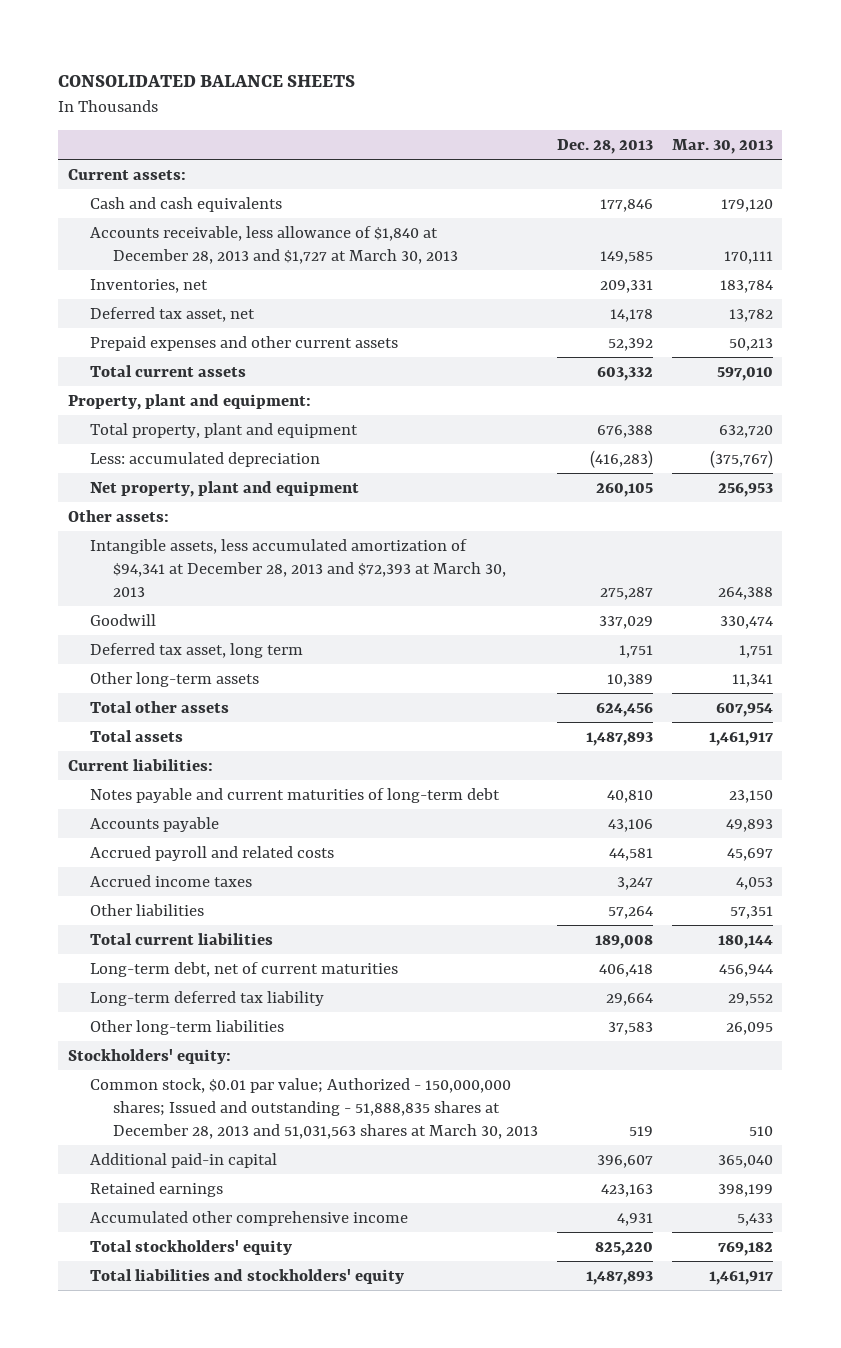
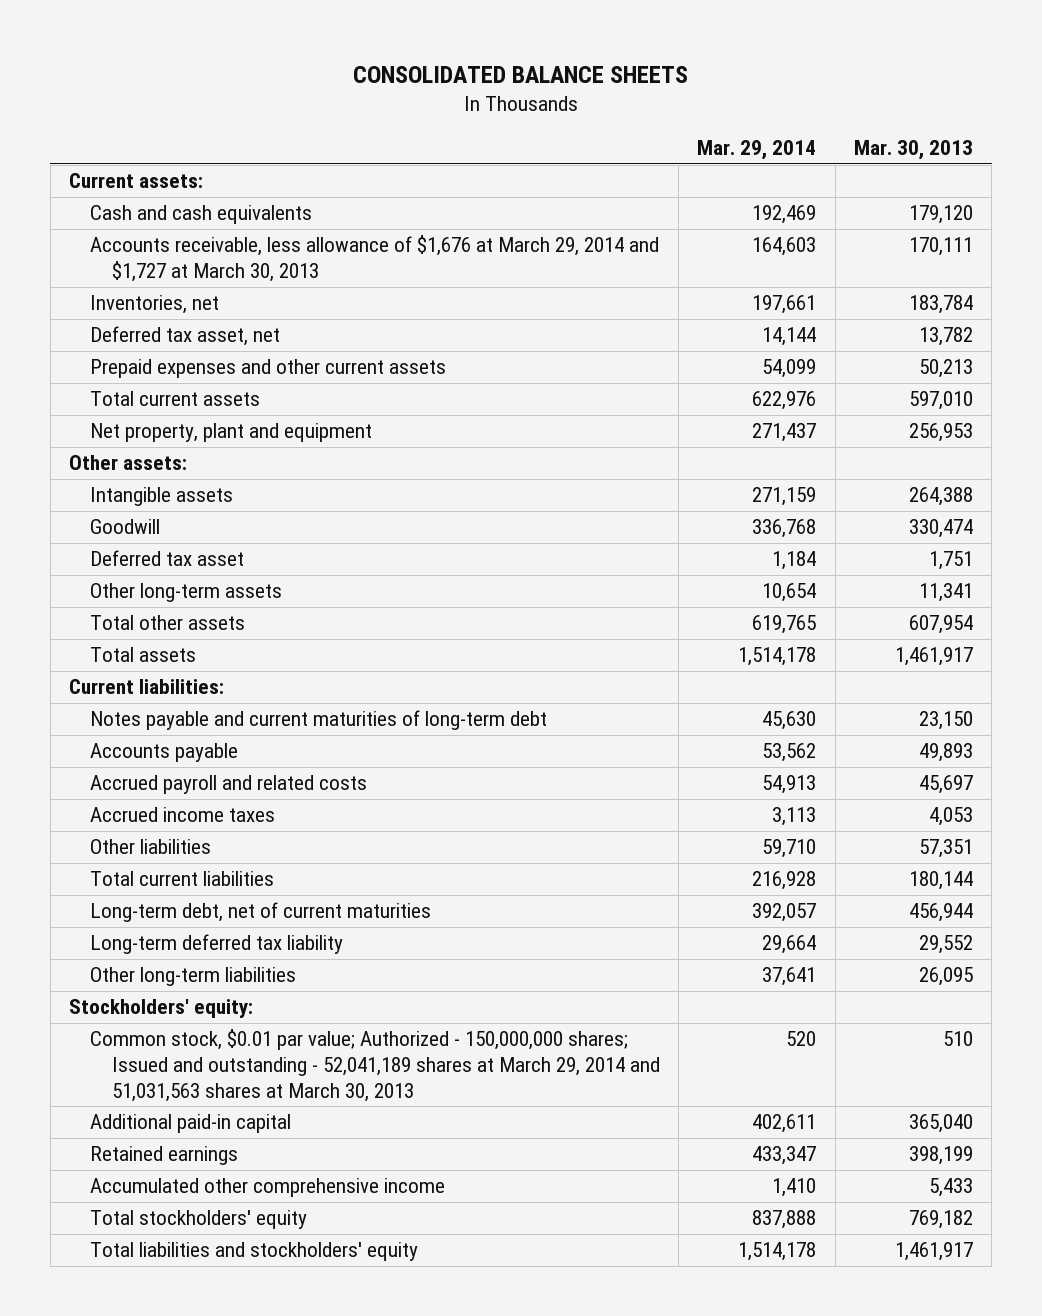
[556,139,653,155] Dec. 28, 2013 -> none
none -> [697,140,817,161] Mar. 29, 2014
[90,225,458,264] Accounts receivable, less allowance of $1,840 at December 28, 2013 and $1,727 at March 30, 2013 -> [90,235,660,283] Accounts receivable, less allowance of $1,676 at March 29, 2014 and $1,727 at March 30, 2013
[67,393,311,410] Property, plant and equipment: -> none
[90,422,359,438] Total property, plant and equipment -> none
[90,451,321,467] Less: accumulated depreciation -> none
[90,538,506,597] Intangible assets, less accumulated amortization of $94,341 at December 28, 2013 and $72,393 at March 30, 2013 -> [90,487,234,507] Intangible assets
[90,642,304,658] Deferred tax asset, long term -> [90,550,245,567] Deferred tax asset
[90,1077,538,1139] Common stock, $0.01 par value; Authorized - 150,000,000 shares; Issued and outstanding - 51,888,835 shares at December 28, 2013 and 51,031,563 shares at March 30, 2013 -> [90,1029,660,1103] Common stock, $0.01 par value; Authorized - 150,000,000 shares; Issued and outstanding - 52,041,189 shares at March 29, 2014 and 51,031,563 shares at March 30, 2013

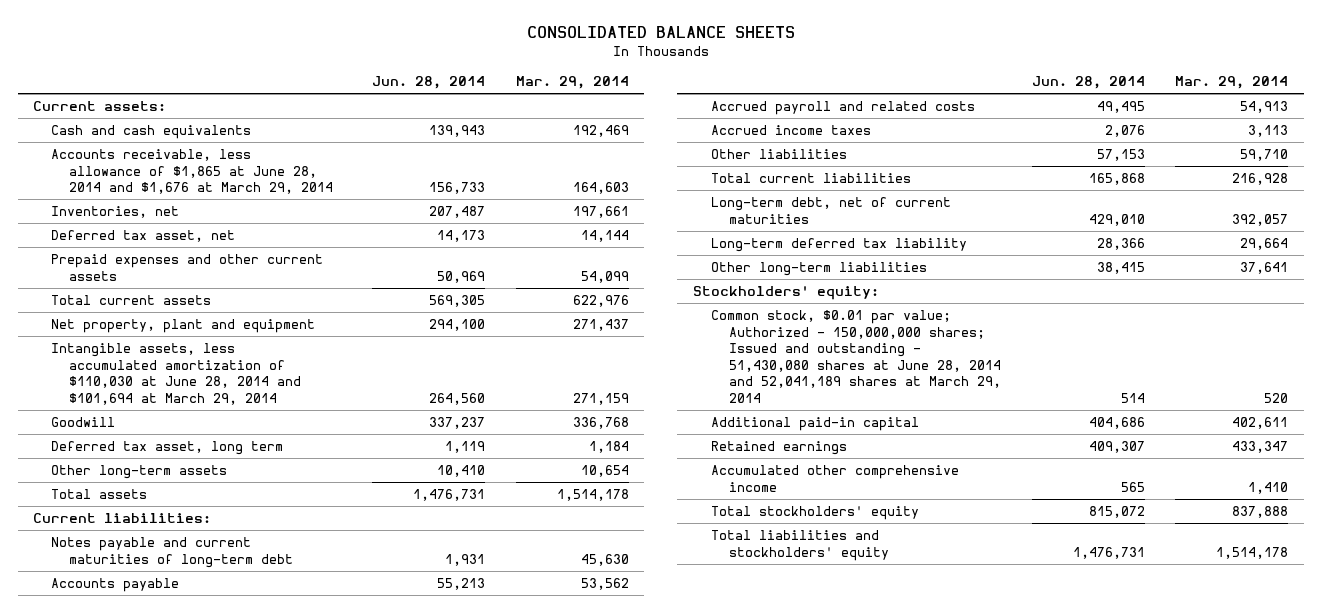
[853,140,973,161] Mar. 30, 2013 -> none
none -> [372,76,486,90] Jun. 28, 2014
[90,235,660,283] Accounts receivable, less allowance of $1,676 at March 29, 2014 and $1,727 at March 30, 2013 -> [51,149,334,195] Accounts receivable, less allowance of $1,865 at June 28, 2014 and $1,676 at March 29, 2014
[68,455,187,471] Other assets: -> none
[90,487,234,507] Intangible assets -> [51,343,302,405] Intangible assets, less accumulated amortization of $110,030 at June 28, 2014 and $101,694 at March 29, 2014
[90,550,245,567] Deferred tax asset -> [51,441,284,456] Deferred tax asset, long term
[90,615,246,631] Total other assets -> none
[90,1029,660,1103] Common stock, $0.01 par value; Authorized - 150,000,000 shares; Issued and outstanding - 52,041,189 shares at March 29, 2014 and 51,031,563 shares at March 30, 2013 -> [710,310,1001,403] Common stock, $0.01 par value; Authorized - 150,000,000 shares; Issued and outstanding - 51,430,080 shares at June 28, 2014 and 52,041,189 shares at March 29, 2014

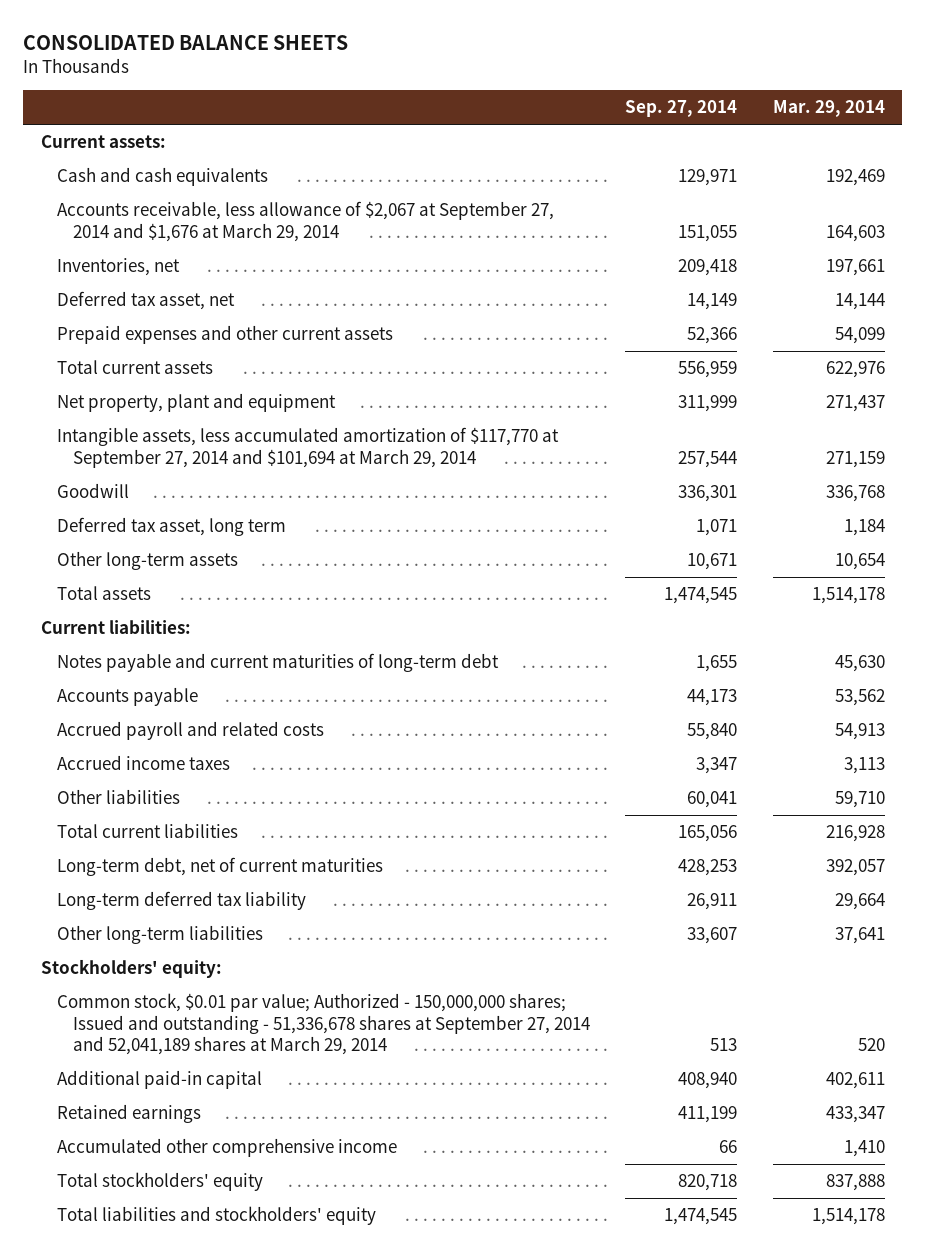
[372,76,486,90] Jun. 28, 2014 -> none
none -> [625,100,738,118] Sep. 27, 2014
[51,149,334,195] Accounts receivable, less allowance of $1,865 at June 28, 2014 and $1,676 at March 29, 2014 -> [56,201,554,242] Accounts receivable, less allowance of $2,067 at September 27, 2014 and $1,676 at March 29, 2014
[51,343,302,405] Intangible assets, less accumulated amortization of $110,030 at June 28, 2014 and $101,694 at March 29, 2014 -> [56,427,559,468] Intangible assets, less accumulated amortization of $117,770 at September 27, 2014 and $101,694 at March 29, 2014
[710,310,1001,403] Common stock, $0.01 par value; Authorized - 150,000,000 shares; Issued and outstanding - 51,430,080 shares at June 28, 2014 and 52,041,189 shares at March 29, 2014 -> [56,993,590,1056] Common stock, $0.01 par value; Authorized - 150,000,000 shares; Issued and outstanding - 51,336,678 shares at September 27, 2014 and 52,041,189 shares at March 29, 2014

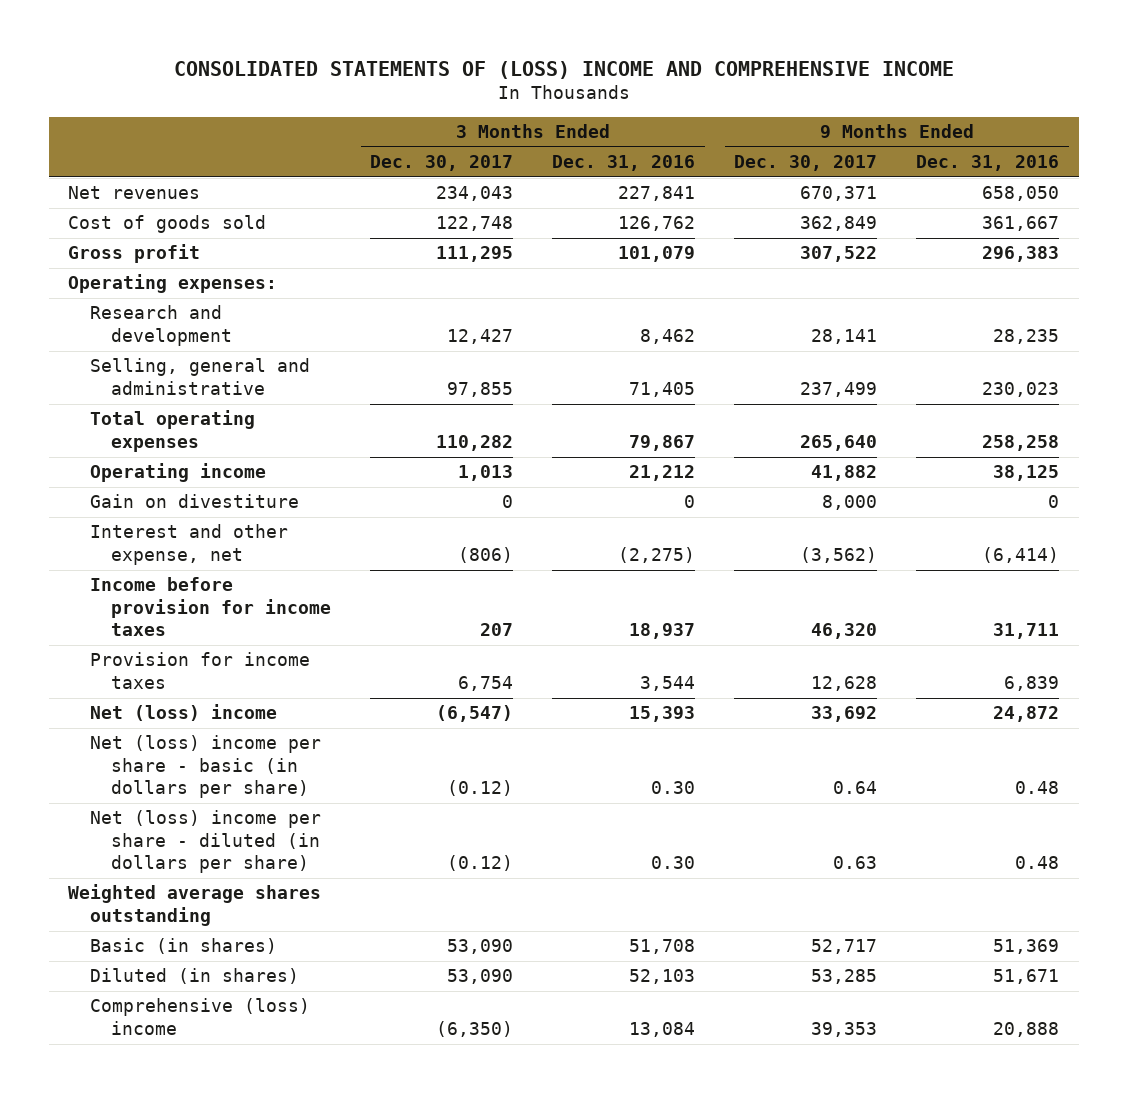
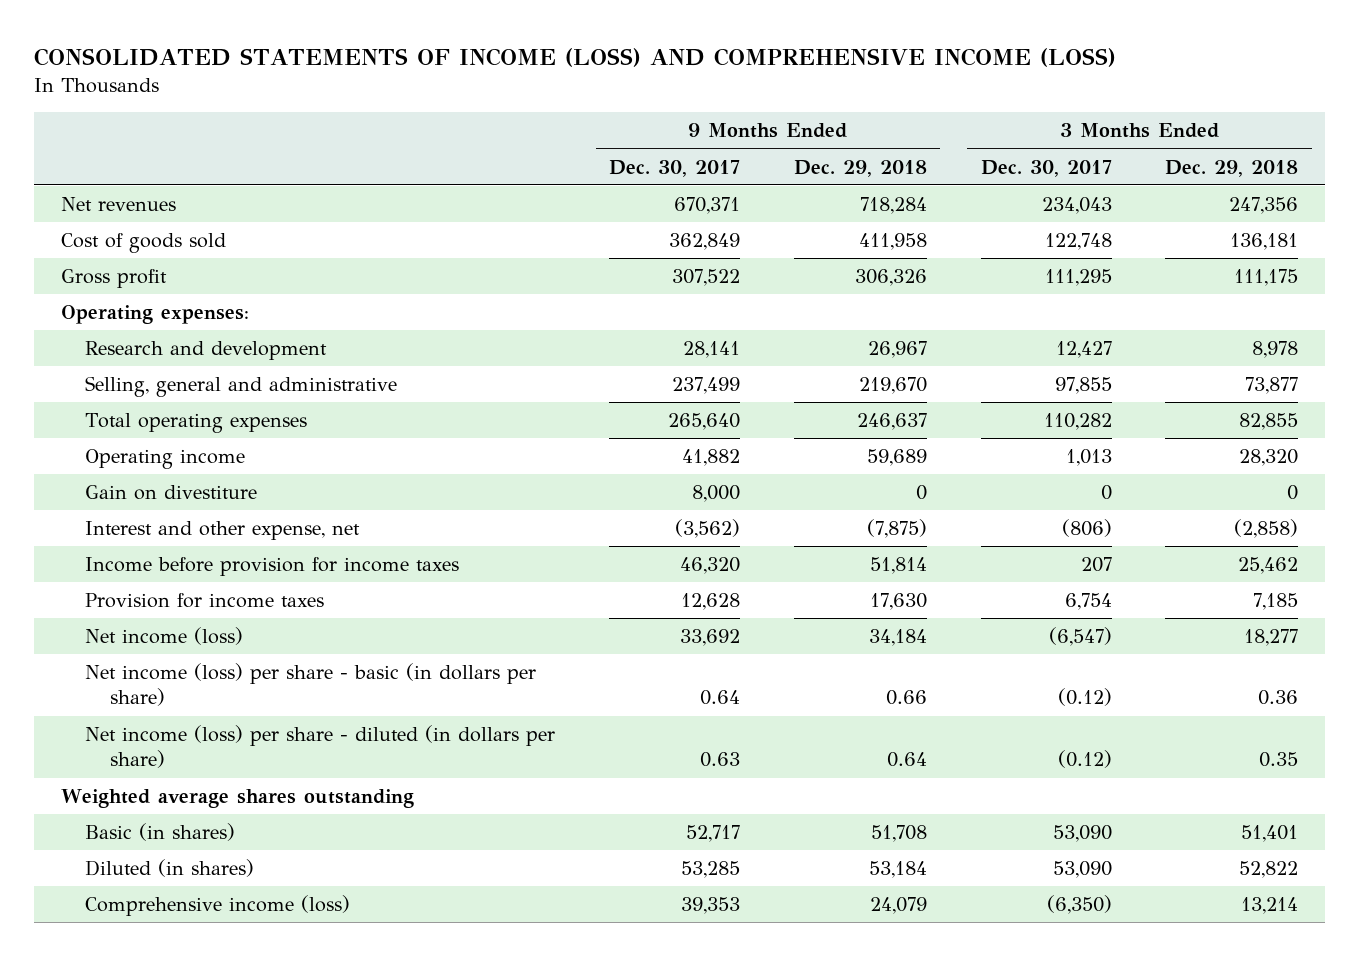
[173,60,954,79] CONSOLIDATED STATEMENTS OF (LOSS) INCOME AND COMPREHENSIVE INCOME -> [33,48,1116,68] CONSOLIDATED STATEMENTS OF INCOME (LOSS) AND COMPREHENSIVE INCOME (LOSS)
[552,155,696,172] Dec. 31, 2016 -> none
[916,155,1060,172] Dec. 31, 2016 -> none
none -> [793,159,927,177] Dec. 29, 2018
none -> [1165,159,1299,177] Dec. 29, 2018
[89,704,277,722] Net (loss) income -> [85,627,244,646] Net income (loss)
[89,735,321,799] Net (loss) income per share - basic (in dollars per share) -> [85,663,537,707] Net income (loss) per share - basic (in dollars per share)
[89,810,321,874] Net (loss) income per share - diluted (in dollars per share) -> [85,725,556,769] Net income (loss) per share - diluted (in dollars per share)
[89,998,310,1035] Comprehensive (loss) income -> [85,895,351,917] Comprehensive income (loss)

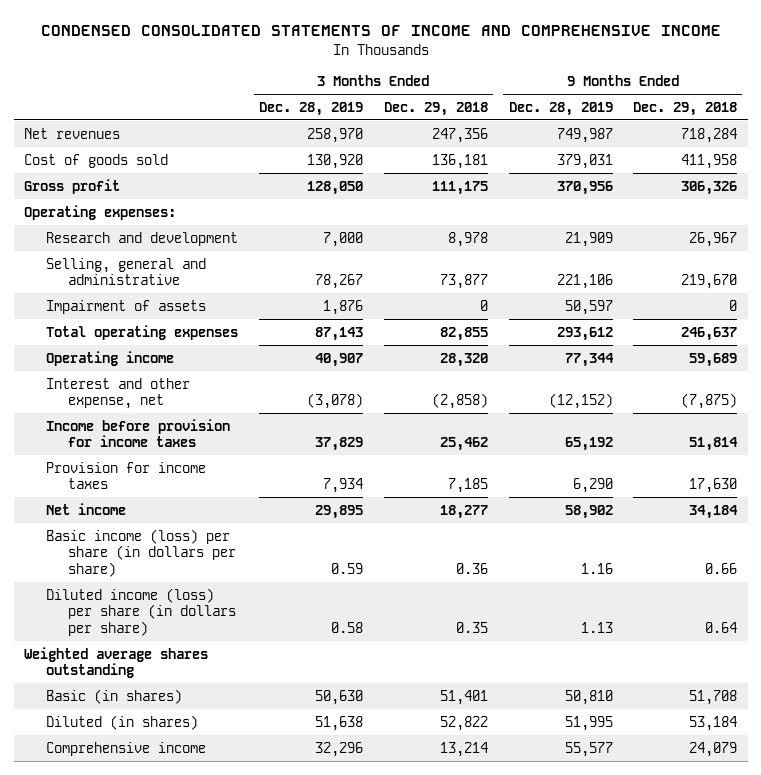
[33,48,1116,68] CONSOLIDATED STATEMENTS OF INCOME (LOSS) AND COMPREHENSIVE INCOME (LOSS) -> [40,24,721,36] CONDENSED CONSOLIDATED STATEMENTS OF INCOME AND COMPREHENSIVE INCOME
[609,159,741,177] Dec. 30, 2017 -> none
[980,159,1112,177] Dec. 30, 2017 -> none
none -> [259,101,364,116] Dec. 28, 2019
none -> [508,101,613,116] Dec. 28, 2019
none -> [46,299,207,314] Impairment of assets
[85,485,258,501] Gain on divestiture -> none
[85,627,244,646] Net income (loss) -> [46,502,127,515] Net income
[85,663,537,707] Net income (loss) per share - basic (in dollars per share) -> [46,528,237,578] Basic income (loss) per share (in dollars per share)
[85,725,556,769] Net income (loss) per share - diluted (in dollars per share) -> [46,587,237,637] Diluted income (loss) per share (in dollars per share)
[85,895,351,917] Comprehensive income (loss) -> [46,741,207,756] Comprehensive income

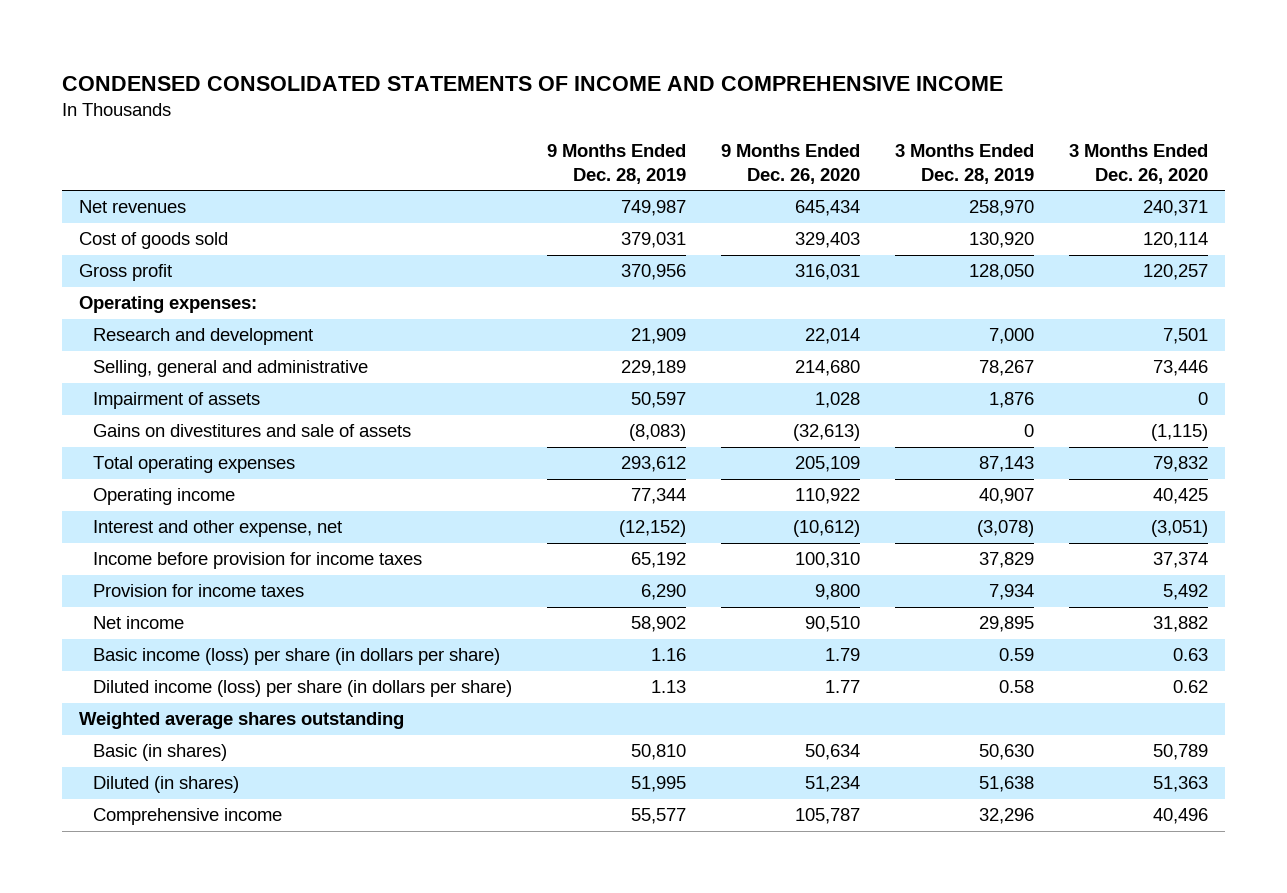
[383,101,488,116] Dec. 29, 2018 -> none
[633,101,738,116] Dec. 29, 2018 -> none
none -> [721,143,861,184] 9 Months Ended Dec. 26, 2020
none -> [1068,143,1208,184] 3 Months Ended Dec. 26, 2020
[556,274,613,290] 221,106 -> [621,360,687,377] 229,189
none -> [93,424,412,438] Gains on divestitures and sale of assets

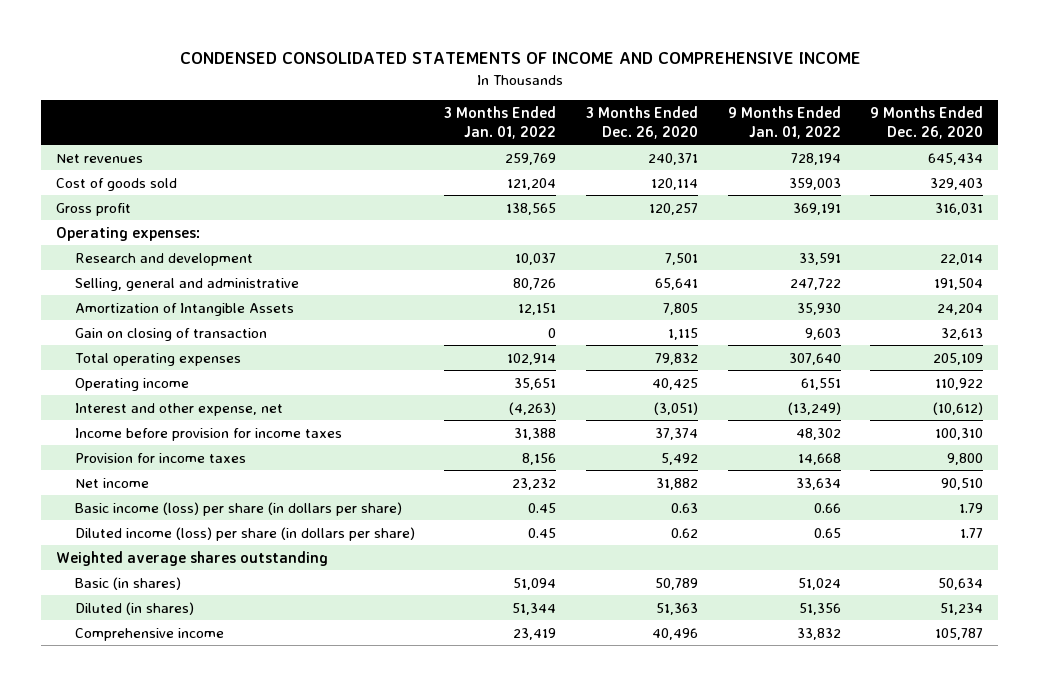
[547,143,687,184] 9 Months Ended Dec. 28, 2019 -> none
[895,143,1035,184] 3 Months Ended Dec. 28, 2019 -> none
none -> [444,105,557,139] 3 Months Ended Jan. 01, 2022
none -> [727,105,841,139] 9 Months Ended Jan. 01, 2022
[93,392,261,410] Impairment of assets -> none
[93,424,412,438] Gains on divestitures and sale of assets -> none
[795,360,861,377] 214,680 -> [934,277,984,290] 191,504
[1152,360,1208,377] 73,446 -> [655,277,699,290] 65,641
none -> [74,302,294,316] Amortization of Intangible Assets
none -> [74,327,267,341] Gain on closing of transaction

